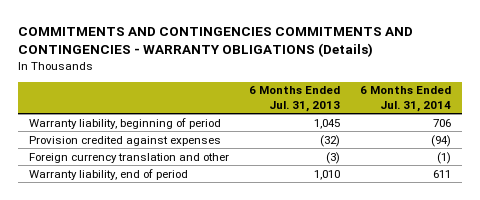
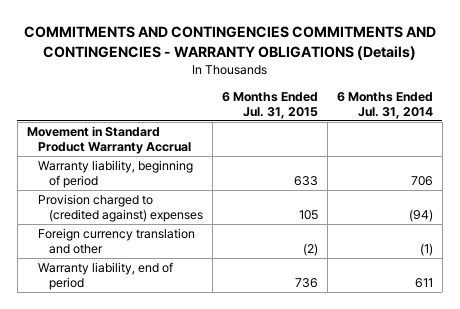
[248,86,340,112] 6 Months Ended Jul. 31, 2013 -> none
none -> [222,91,319,119] 6 Months Ended Jul. 31, 2015
none -> [26,126,192,155] Movement in Standard Product Warranty Accrual
[28,135,221,146] Provision credited against expenses -> [38,194,204,223] Provision charged to (credited against) expenses

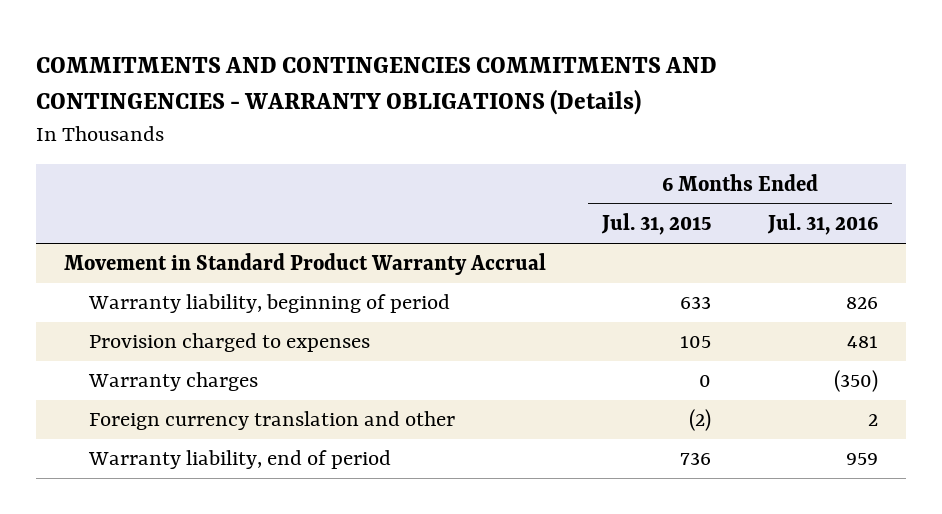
[337,91,434,119] 6 Months Ended Jul. 31, 2014 -> none
none -> [766,213,878,236] Jul. 31, 2016
[38,194,204,223] Provision charged to (credited against) expenses -> [89,333,371,353] Provision charged to expenses
none -> [88,372,259,392] Warranty charges

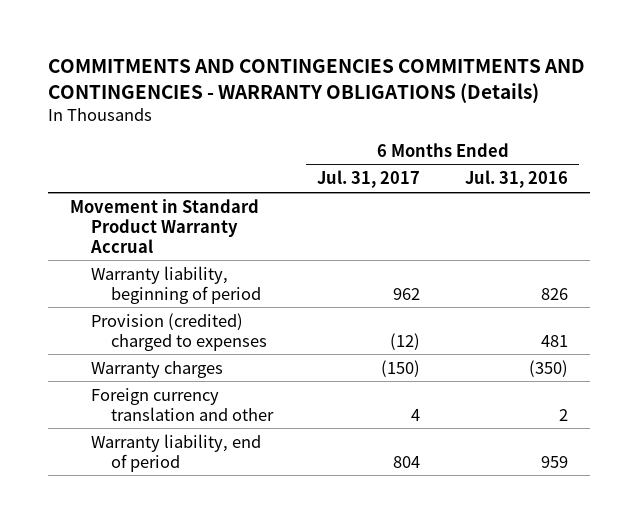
[601,213,712,236] Jul. 31, 2015 -> none
none -> [317,170,421,189] Jul. 31, 2017
[89,333,371,353] Provision charged to expenses -> [90,312,267,351] Provision (credited) charged to expenses

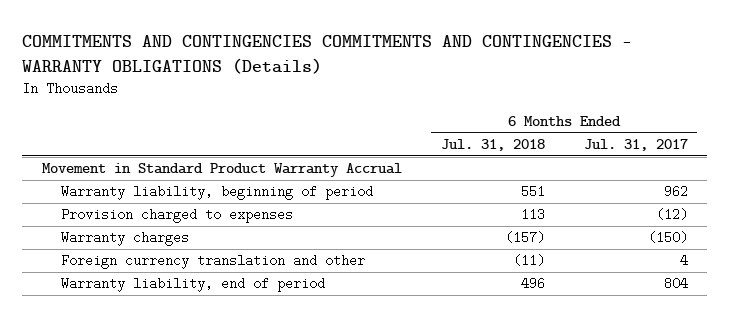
[464,170,568,189] Jul. 31, 2016 -> none
none -> [440,138,545,151] Jul. 31, 2018
[90,312,267,351] Provision (credited) charged to expenses -> [60,208,293,224] Provision charged to expenses

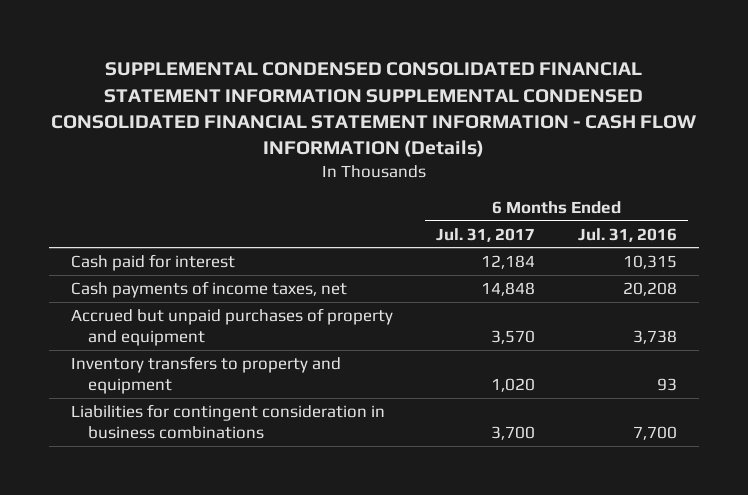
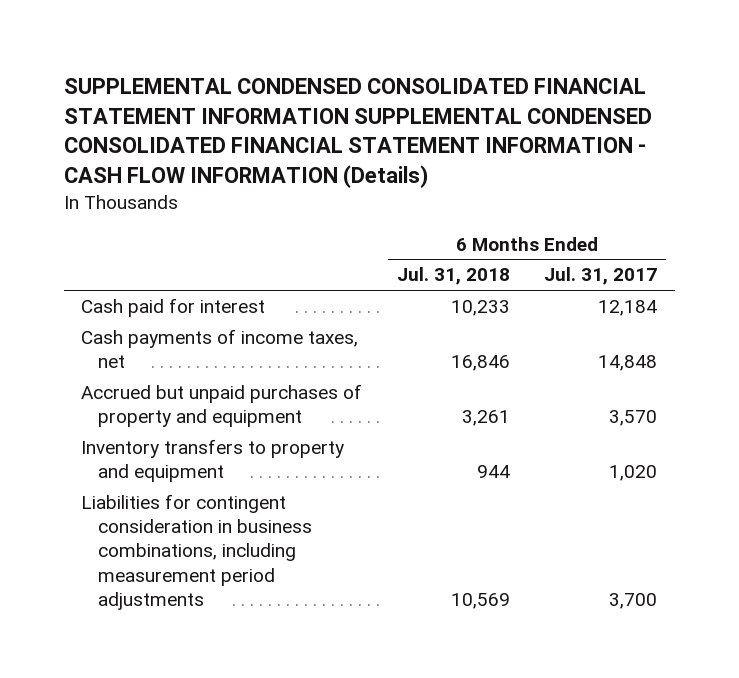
[578,227,678,242] Jul. 31, 2016 -> none
none -> [396,267,510,286] Jul. 31, 2018
[70,403,385,440] Liabilities for contingent consideration in business combinations -> [81,494,313,610] Liabilities for contingent consideration in business combinations, including measurement period adjustments

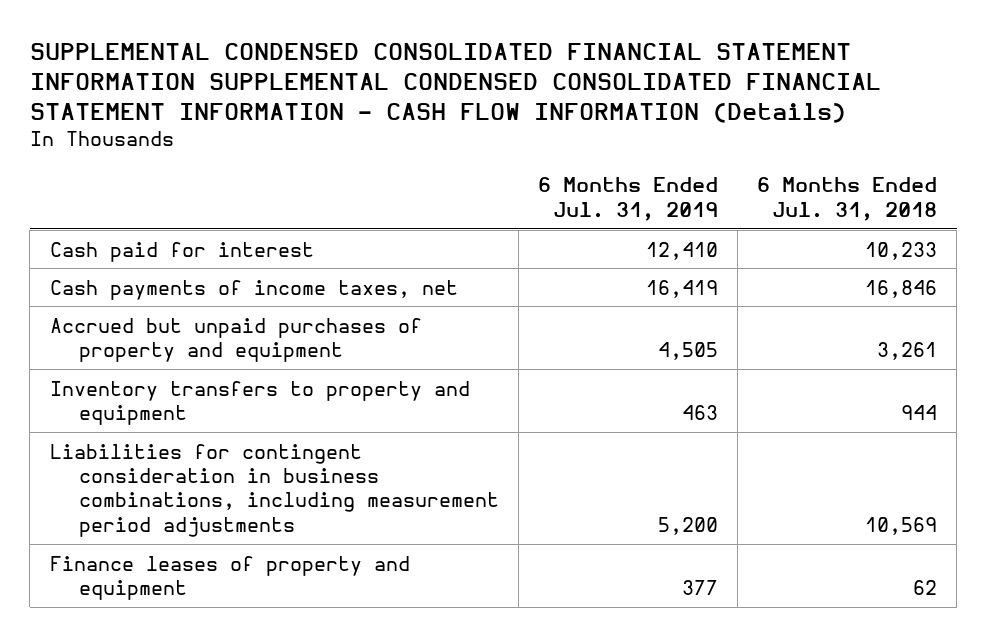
[544,267,658,286] Jul. 31, 2017 -> none
none -> [538,177,719,221] 6 Months Ended Jul. 31, 2019
none -> [49,555,410,601] Finance leases of property and equipment

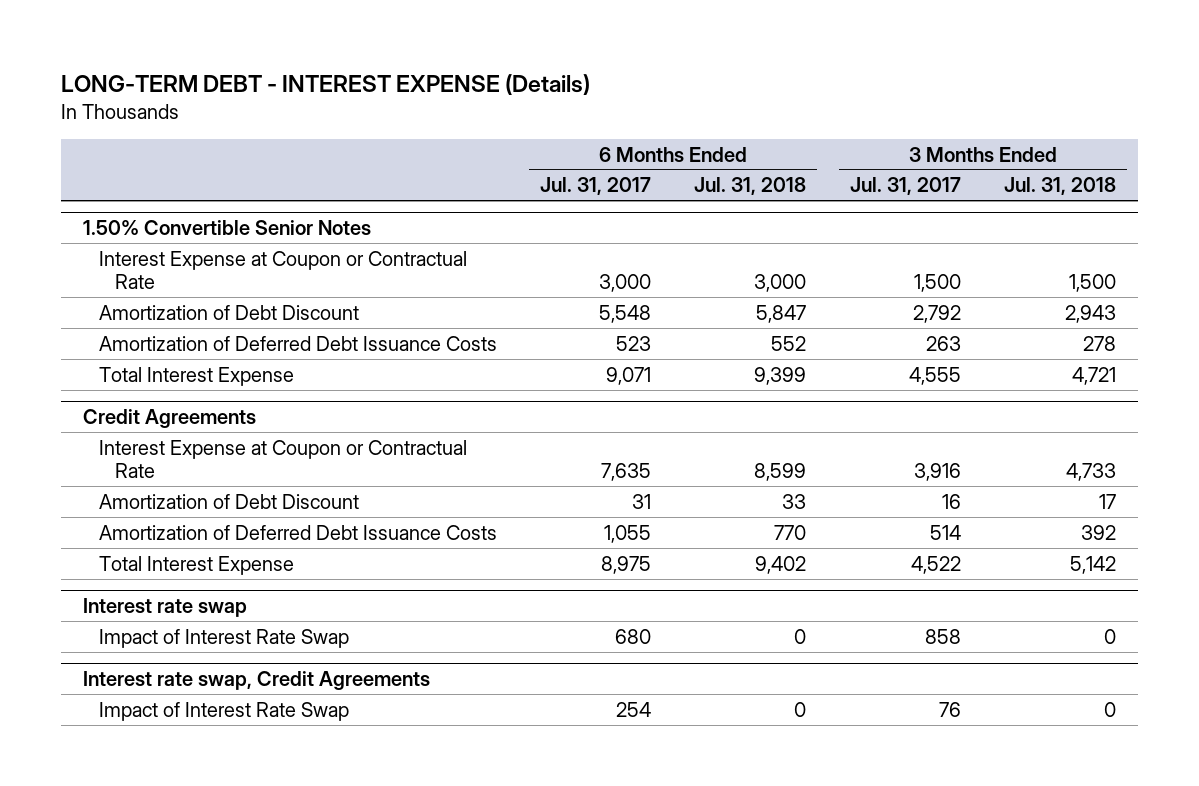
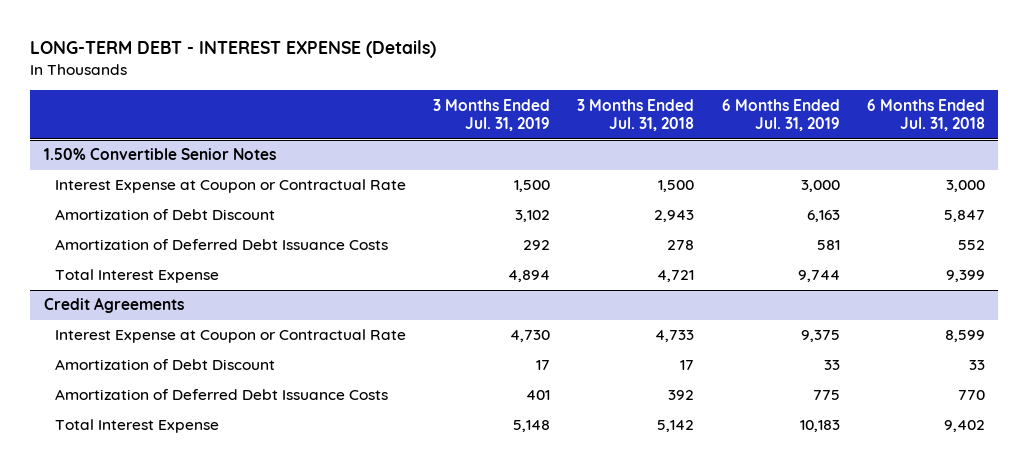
[540,177,652,196] Jul. 31, 2017 -> none
[849,177,961,196] Jul. 31, 2017 -> none
none -> [433,98,551,132] 3 Months Ended Jul. 31, 2019
none -> [721,98,840,132] 6 Months Ended Jul. 31, 2019
[82,598,247,618] Interest rate swap -> none
[98,628,349,648] Impact of Interest Rate Swap -> none
[82,671,430,691] Interest rate swap, Credit Agreements -> none
[98,701,349,721] Impact of Interest Rate Swap -> none

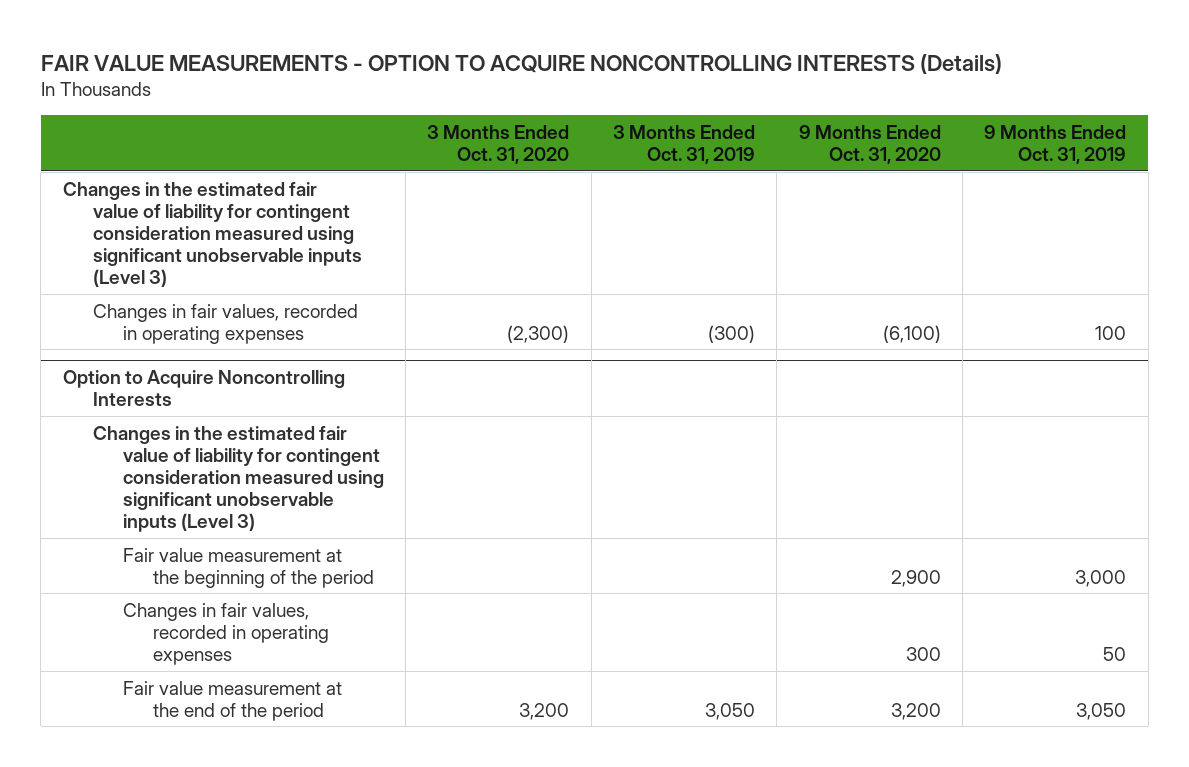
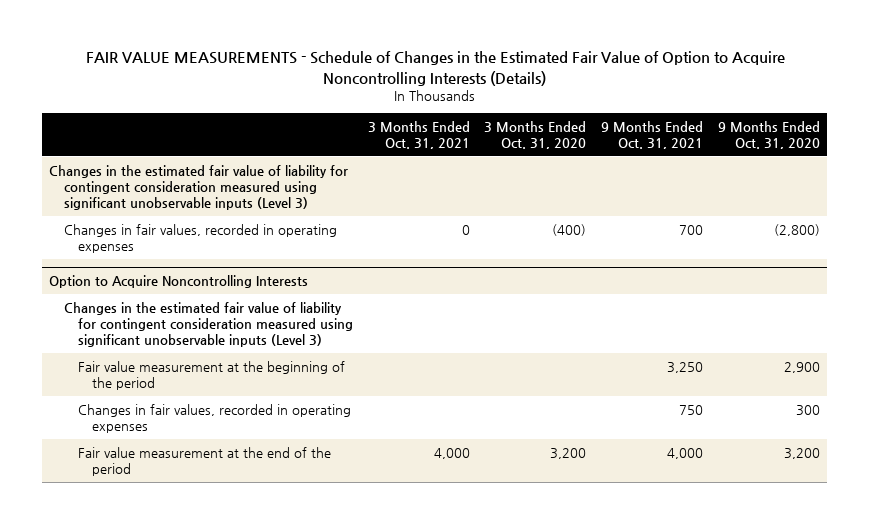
[40,53,1002,74] FAIR VALUE MEASUREMENTS - OPTION TO ACQUIRE NONCONTROLLING INTERESTS (Details) -> [85,51,785,86] FAIR VALUE MEASUREMENTS - Schedule of Changes in the Estimated Fair Value of Option to Acquire Noncontrolling Interests (Details)
[613,125,756,165] 3 Months Ended Oct. 31, 2019 -> none
[984,125,1127,165] 9 Months Ended Oct. 31, 2019 -> none
none -> [367,120,470,150] 3 Months Ended Oct. 31, 2021
none -> [601,120,704,150] 9 Months Ended Oct. 31, 2021
[507,324,570,343] (2,300) -> [552,223,587,236] (400)
[882,324,941,343] (6,100) -> [773,223,820,236] (2,800)

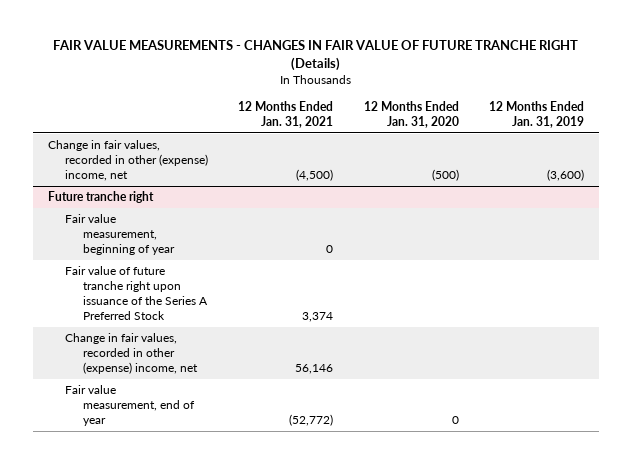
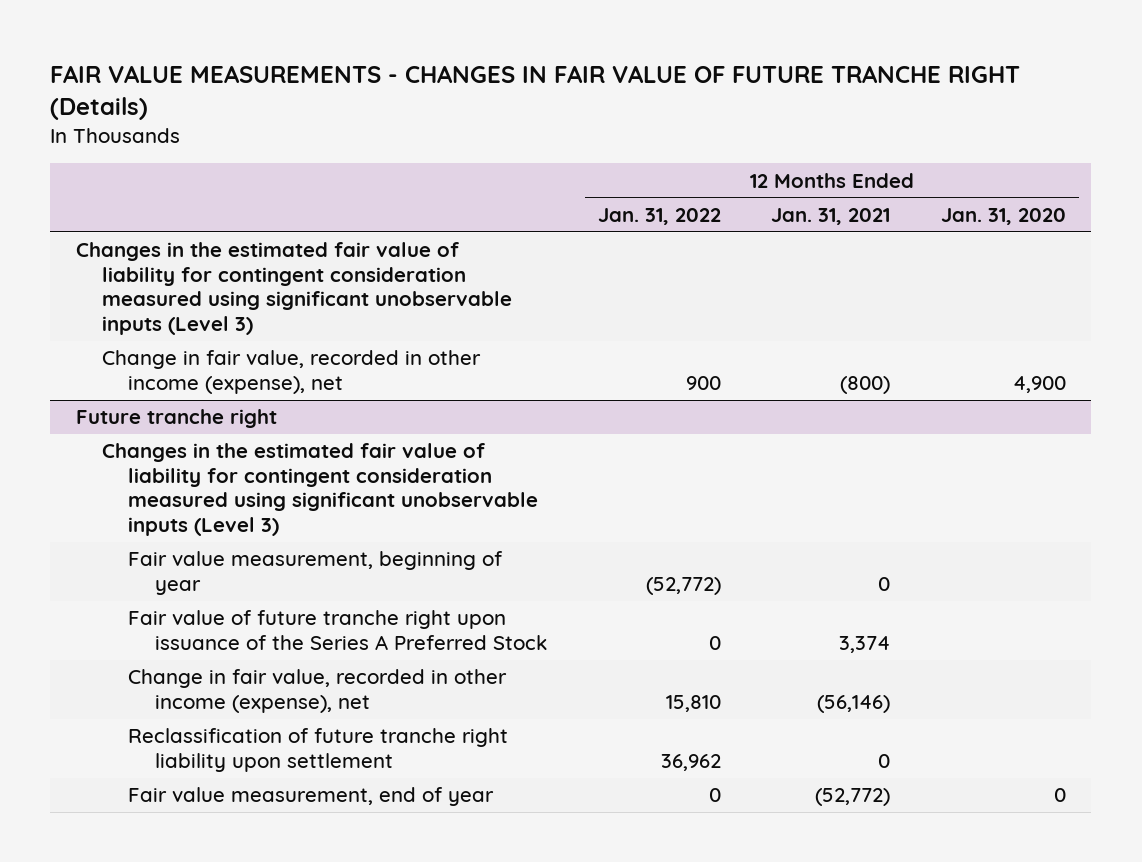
[488,100,584,128] 12 Months Ended Jan. 31, 2019 -> none
none -> [597,208,721,226] Jan. 31, 2022
none -> [75,242,513,335] Changes in the estimated fair value of liability for contingent consideration measured using significant unobservable inputs (Level 3)
[47,140,209,182] Change in fair values, recorded in other (expense) income, net -> [102,350,482,394] Change in fair value, recorded in other income (expense), net
[296,169,334,182] (4,500) -> [840,375,891,394] (800)
[431,169,459,182] (500) -> [1012,375,1066,393] 4,900
none -> [102,443,539,536] Changes in the estimated fair value of liability for contingent consideration measured using significant unobservable inputs (Level 3)
[65,333,199,375] Change in fair values, recorded in other (expense) income, net -> [128,669,508,713] Change in fair value, recorded in other income (expense), net
[295,364,334,375] 56,146 -> [817,694,891,713] (56,146)
none -> [128,728,509,772] Reclassification of future tranche right liability upon settlement

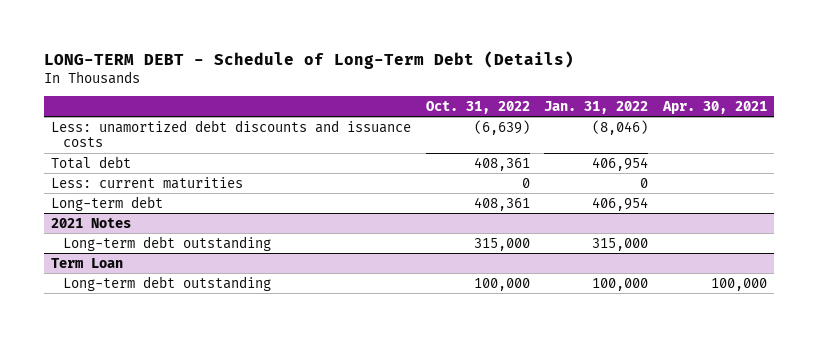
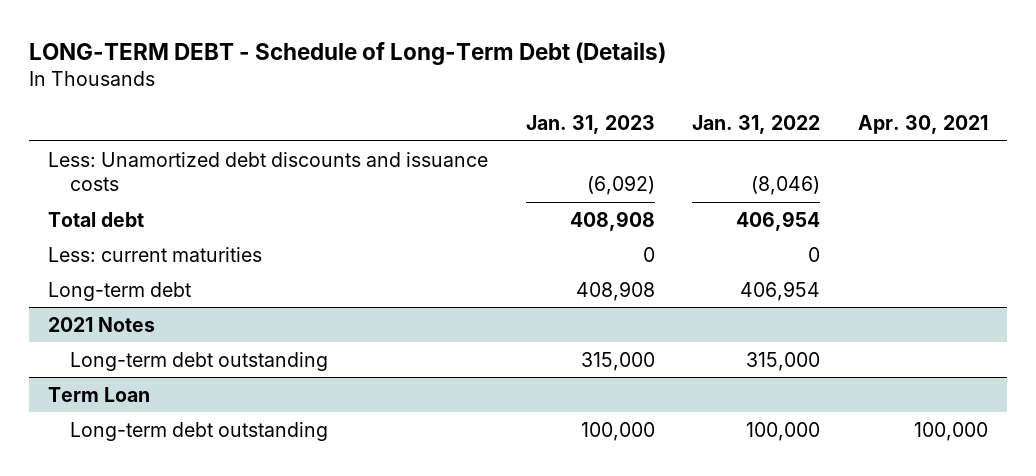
[425,101,530,115] Oct. 31, 2022 -> none
none -> [525,115,655,135] Jan. 31, 2023
[51,119,412,148] Less: unamortized debt discounts and issuance costs -> [48,151,489,192] Less: Unamortized debt discounts and issuance costs

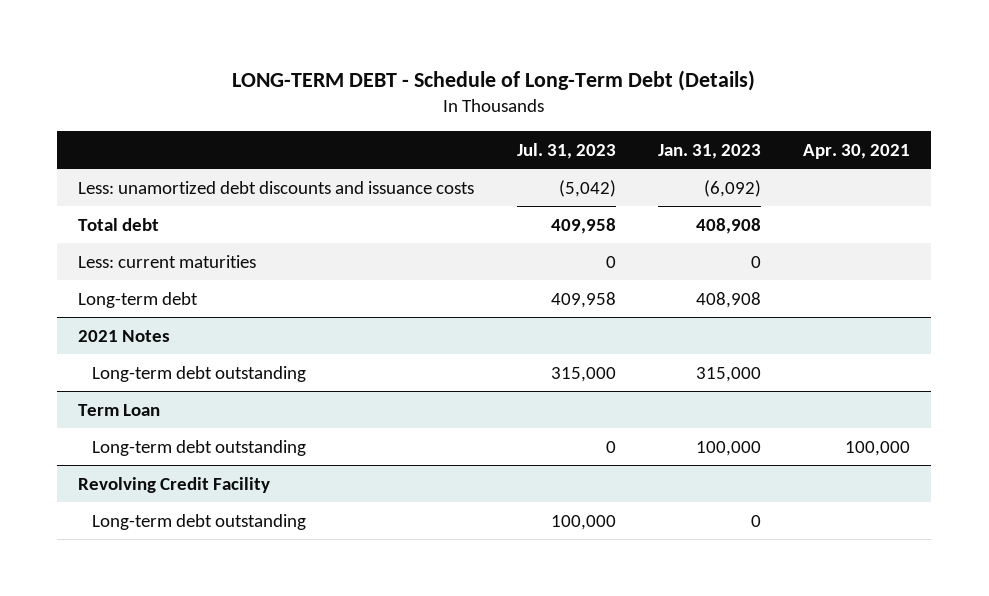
[692,115,821,135] Jan. 31, 2022 -> none
none -> [516,142,616,159] Jul. 31, 2023
[48,151,489,192] Less: Unamortized debt discounts and issuance costs -> [78,180,475,194] Less: unamortized debt discounts and issuance costs
none -> [78,476,271,493] Revolving Credit Facility
none -> [91,513,306,530] Long-term debt outstanding

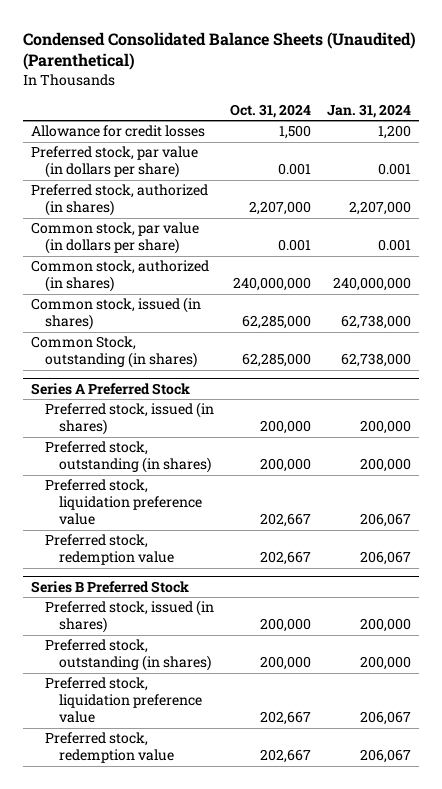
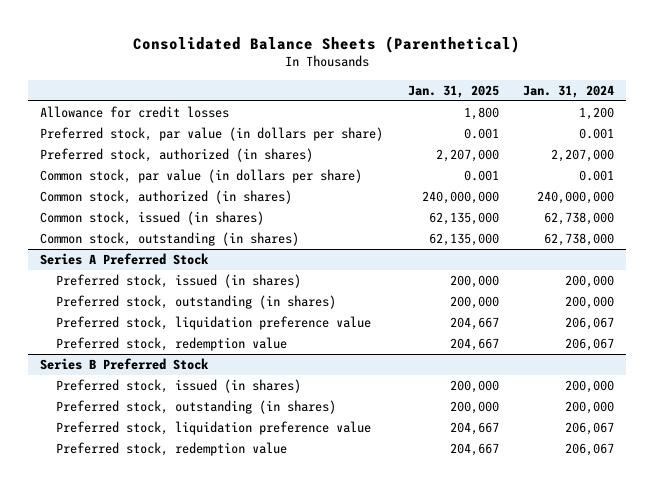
[23,31,417,71] Condensed Consolidated Balance Sheets (Unaudited) (Parenthetical) -> [133,35,521,53] Consolidated Balance Sheets (Parenthetical)
[229,103,311,118] Oct. 31, 2024 -> none
none -> [407,84,499,98] Jan. 31, 2025
[31,336,198,369] Common Stock, outstanding (in shares) -> [40,232,300,247] Common stock, outstanding (in shares)

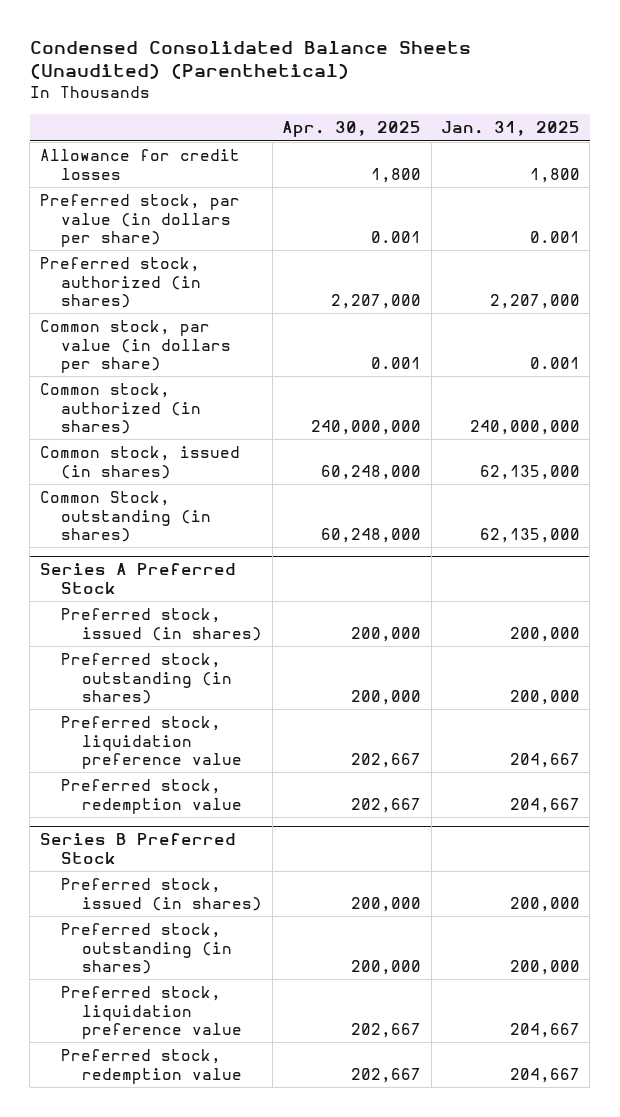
[133,35,521,53] Consolidated Balance Sheets (Parenthetical) -> [29,40,471,80] Condensed Consolidated Balance Sheets (Unaudited) (Parenthetical)
[523,84,615,98] Jan. 31, 2024 -> none
none -> [282,120,422,137] Apr. 30, 2025
[40,232,300,247] Common stock, outstanding (in shares) -> [39,491,211,542] Common Stock, outstanding (in shares)

